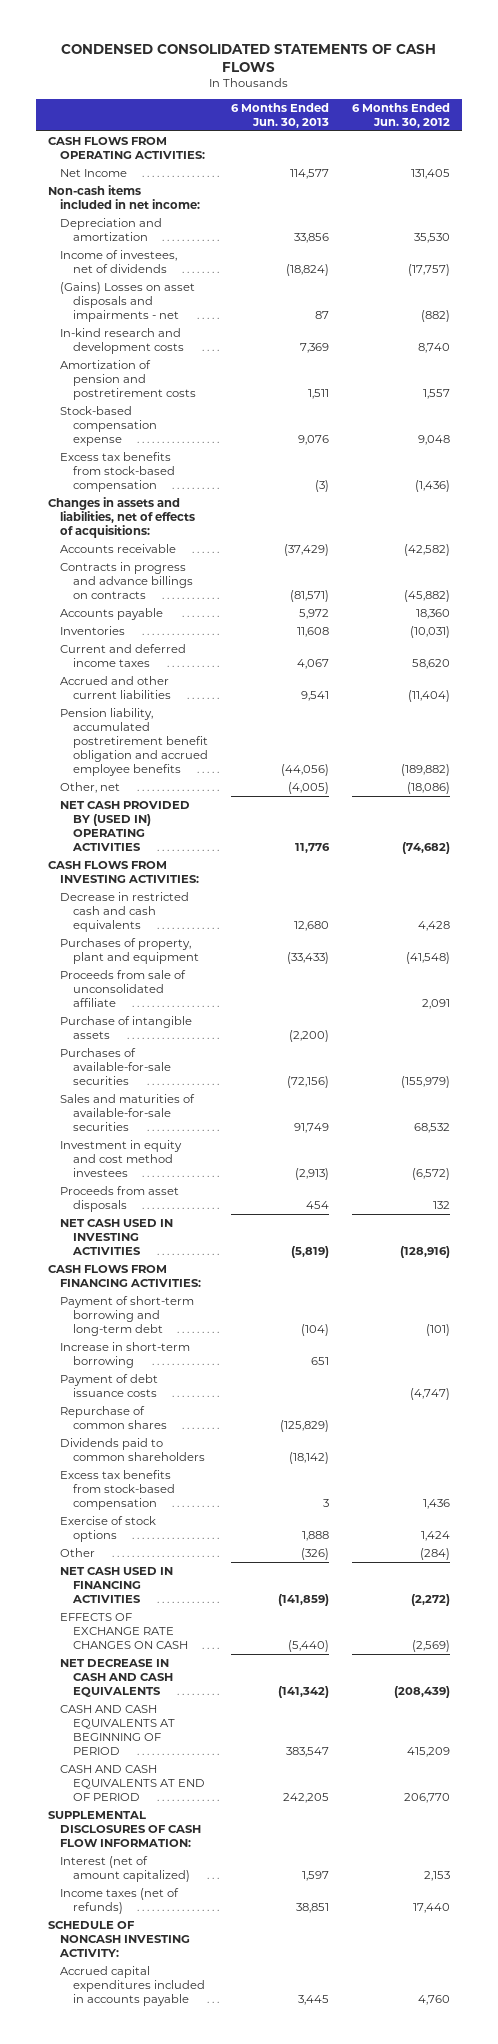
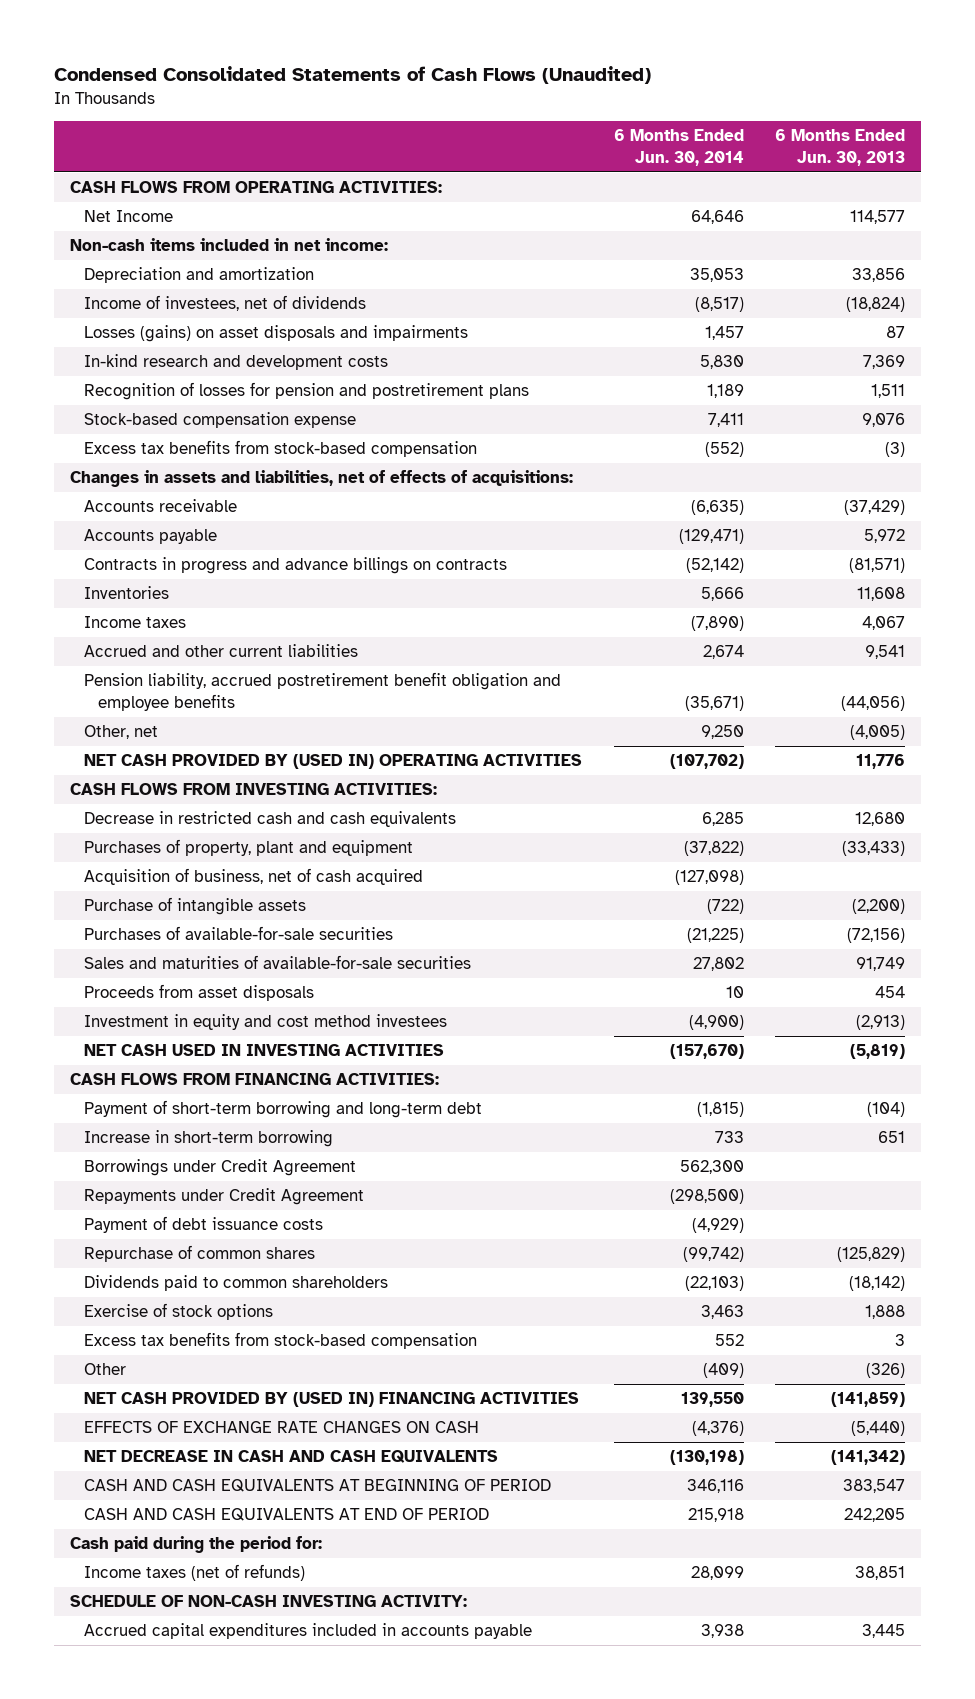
[61,43,437,72] CONDENSED CONSOLIDATED STATEMENTS OF CASH FLOWS -> [54,65,652,84] Condensed Consolidated Statements of Cash Flows (Unaudited)
[352,102,451,128] 6 Months Ended Jun. 30, 2012 -> none
none -> [613,129,744,167] 6 Months Ended Jun. 30, 2014
[60,281,196,323] (Gains) Losses on asset disposals and impairments - net -> [84,325,469,343] Losses (gains) on asset disposals and impairments
[60,359,196,401] Amortization of pension and postretirement costs -> [84,382,530,401] Recognition of losses for pension and postretirement plans
[60,561,193,600] Contracts in progress and advance billings on contracts -> [84,557,508,575] Contracts in progress and advance billings on contracts
[60,643,187,668] Current and deferred income taxes -> [84,616,187,629] Income taxes
[60,707,208,777] Pension liability, accumulated postretirement benefit obligation and accrued employee benefits -> [84,672,562,712] Pension liability, accrued postretirement benefit obligation and employee benefits
[60,969,187,1008] Proceeds from sale of unconsolidated affiliate -> none
none -> [84,868,424,886] Acquisition of business, net of cash acquired
[60,1139,183,1178] Investment in equity and cost method investees -> [84,1014,448,1031] Investment in equity and cost method investees
none -> [84,1159,357,1177] Borrowings under Credit Agreement
none -> [84,1188,365,1206] Repayments under Credit Agreement
[60,1469,175,1511] Excess tax benefits from stock-based compensation -> [84,1332,478,1350] Excess tax benefits from stock-based compensation
[60,1566,174,1604] NET CASH USED IN FINANCING ACTIVITIES -> [84,1392,580,1408] NET CASH PROVIDED BY (USED IN) FINANCING ACTIVITIES
[47,1810,202,1848] SUPPLEMENTAL DISCLOSURES OF CASH FLOW INFORMATION: -> none
[60,1855,190,1883] Interest (net of amount capitalized) -> none
none -> [69,1536,322,1554] Cash paid during the period for:
[47,1920,191,1958] SCHEDULE OF NONCASH INVESTING ACTIVITY: -> [69,1595,467,1608] SCHEDULE OF NON-CASH INVESTING ACTIVITY:

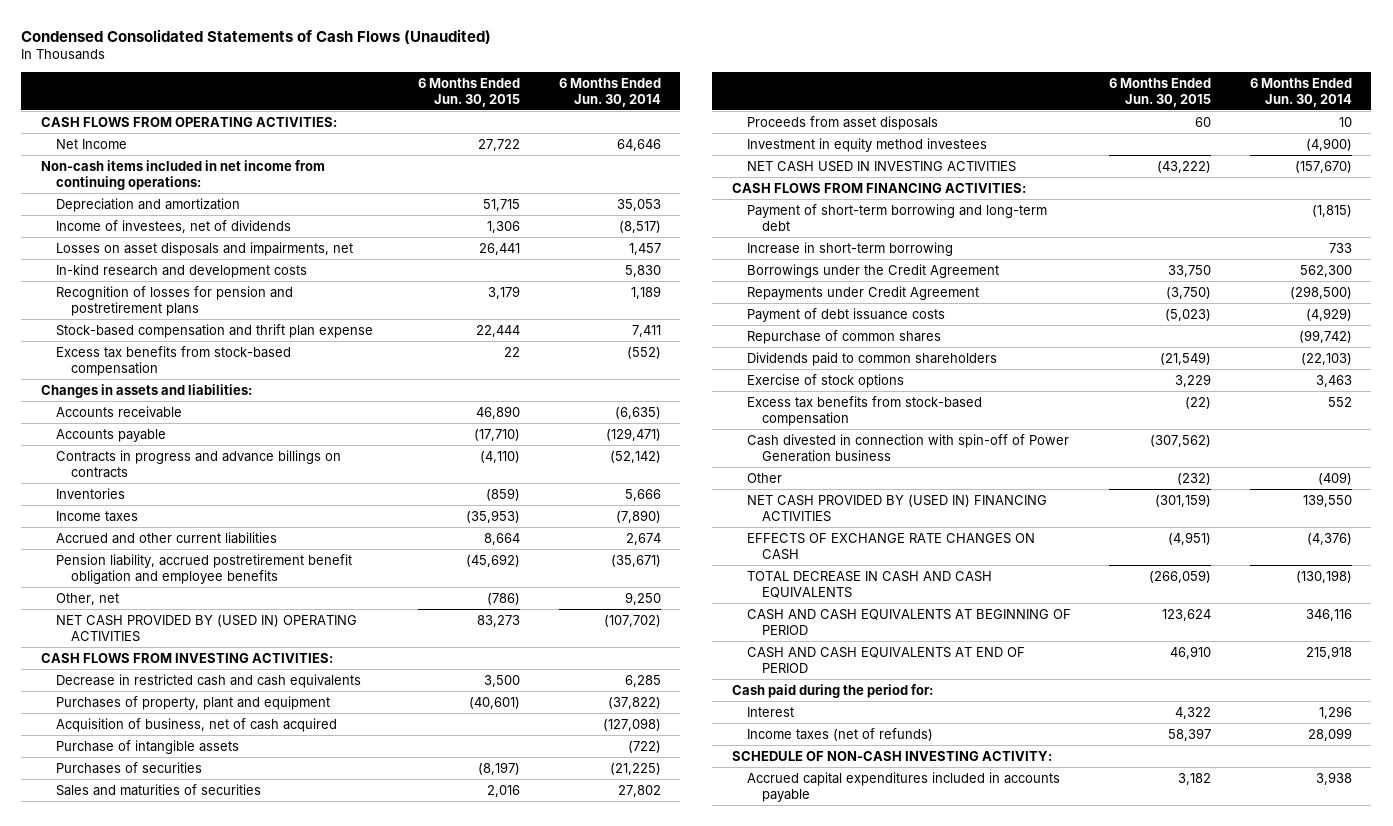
[775,129,906,167] 6 Months Ended Jun. 30, 2013 -> none
none -> [418,77,521,107] 6 Months Ended Jun. 30, 2015
[69,238,388,252] Non-cash items included in net income: -> [40,159,325,190] Non-cash items included in net income from continuing operations:
[84,325,469,343] Losses (gains) on asset disposals and impairments -> [55,241,353,256] Losses on asset disposals and impairments, net
[84,412,357,429] Stock-based compensation expense -> [55,323,373,338] Stock-based compensation and thrift plan expense
[69,470,573,488] Changes in assets and liabilities, net of effects of acquisitions: -> [40,383,252,398] Changes in assets and liabilities:
[84,926,394,941] Purchases of available-for-sale securities -> [55,761,202,774] Purchases of securities
[84,955,472,970] Sales and maturities of available-for-sale securities -> [55,783,261,796] Sales and maturities of securities
[84,1014,448,1031] Investment in equity and cost method investees -> [746,137,987,152] Investment in equity method investees
[84,1159,357,1177] Borrowings under Credit Agreement -> [746,263,999,278] Borrowings under the Credit Agreement
none -> [746,433,1069,462] Cash divested in connection with spin-off of Power Generation business
[84,1450,499,1464] NET DECREASE IN CASH AND CASH EQUIVALENTS -> [746,570,992,598] TOTAL DECREASE IN CASH AND CASH EQUIVALENTS
none -> [746,706,794,717] Interest

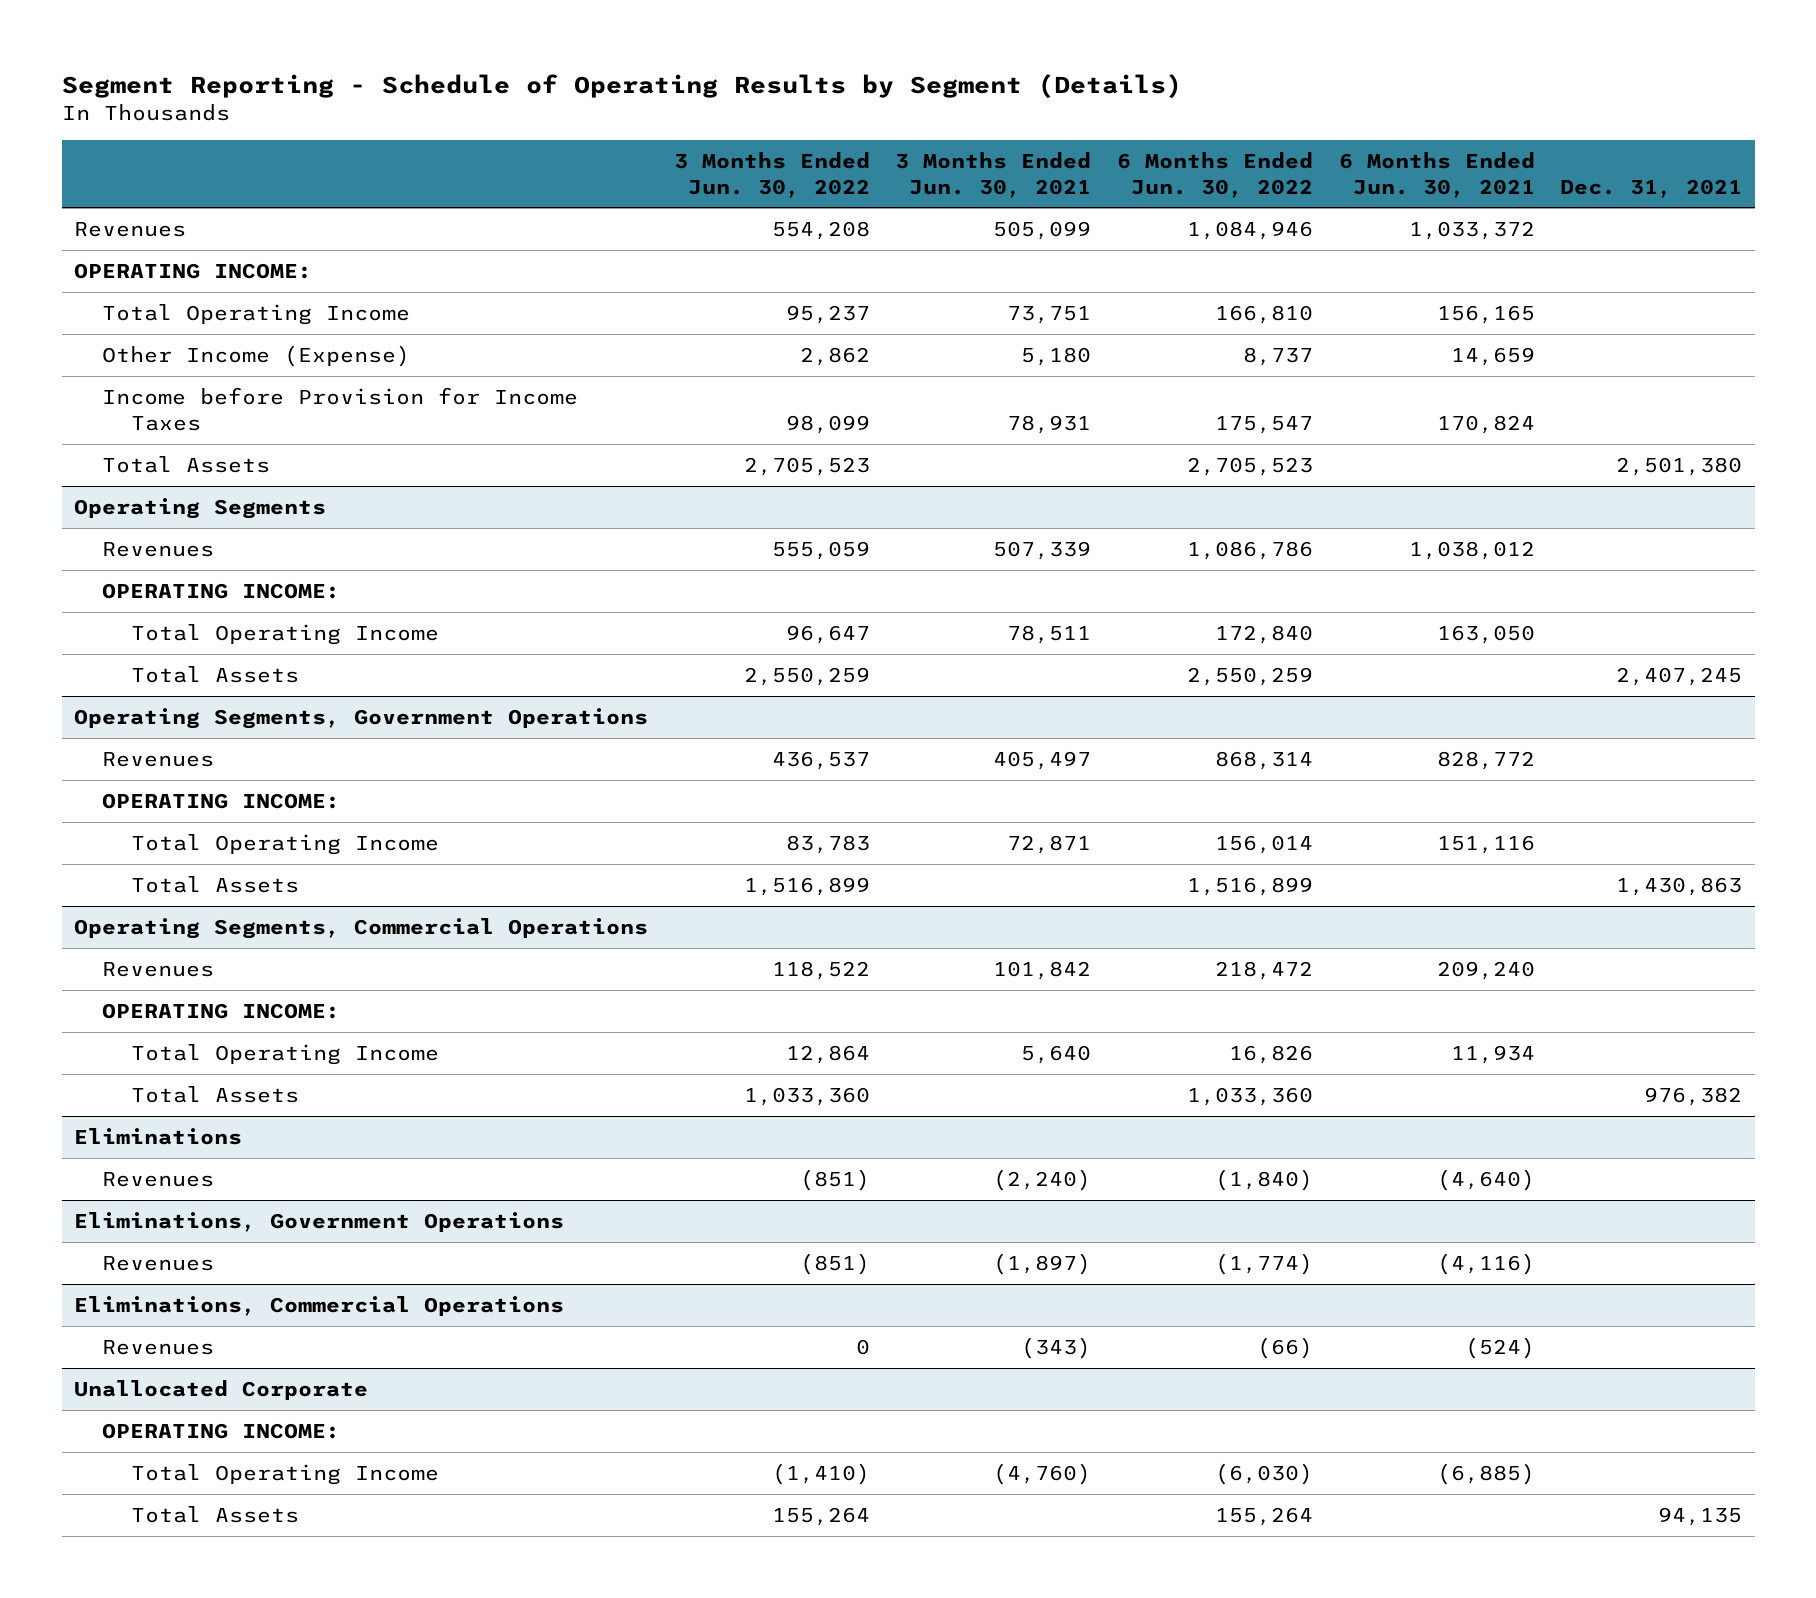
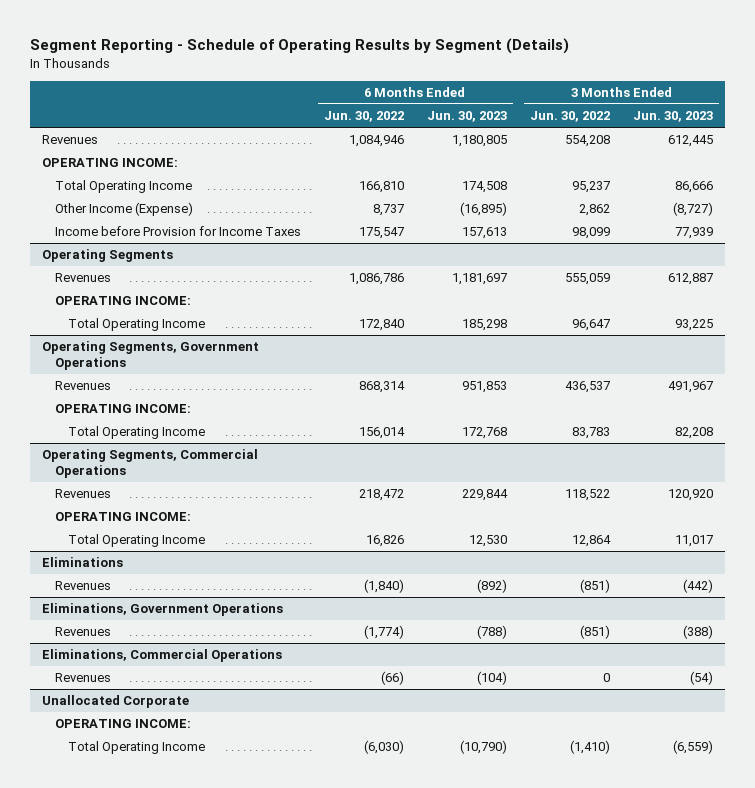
[895,151,1092,198] 3 Months Ended Jun. 30, 2021 -> none
[1338,151,1535,198] 6 Months Ended Jun. 30, 2021 -> none
[1560,178,1743,198] Dec. 31, 2021 -> none
none -> [427,111,508,123] Jun. 30, 2023
none -> [633,111,714,123] Jun. 30, 2023
[102,455,271,473] Total Assets -> none
[130,665,299,683] Total Assets -> none
[130,875,299,893] Total Assets -> none
[130,1085,299,1103] Total Assets -> none
[130,1505,299,1523] Total Assets -> none

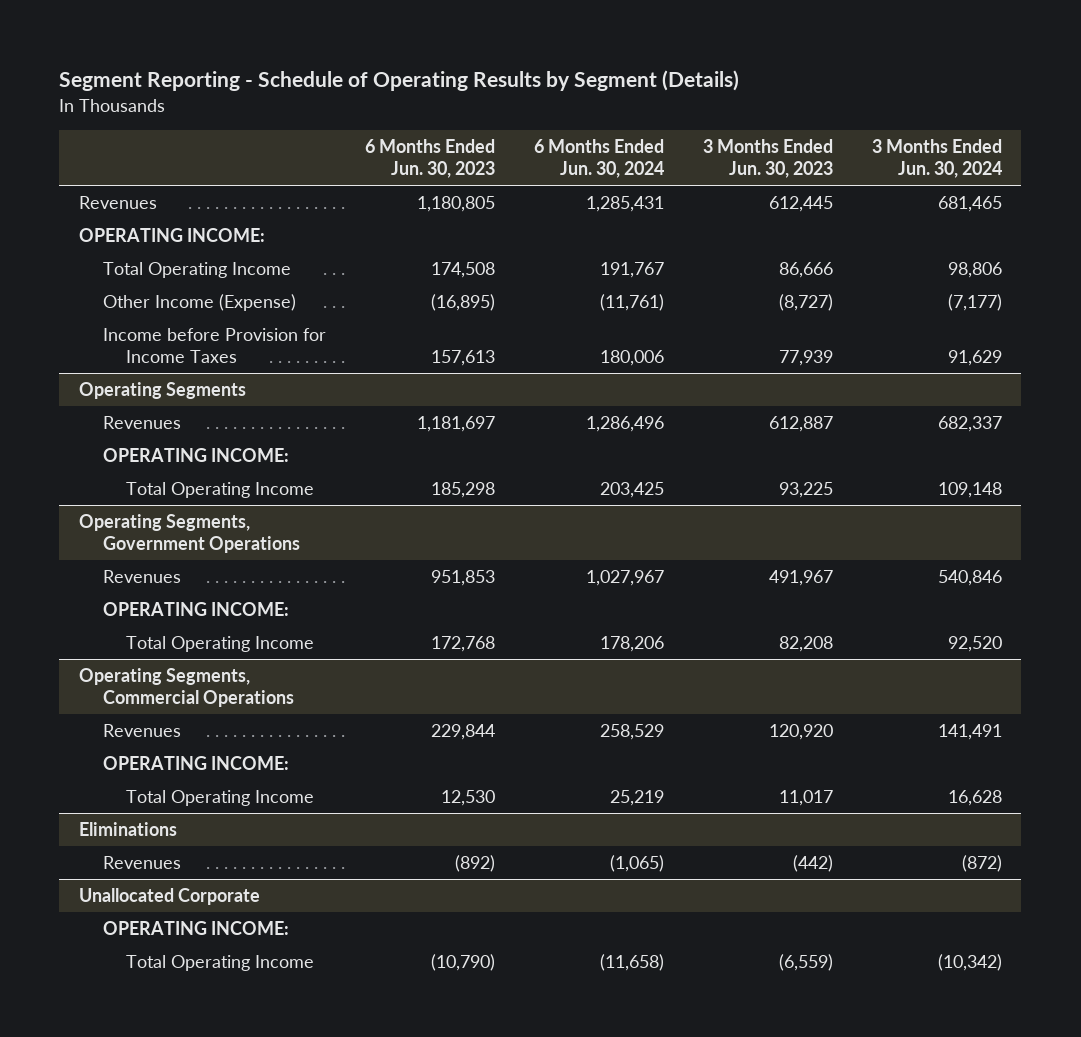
[323,111,404,123] Jun. 30, 2022 -> none
[530,111,611,123] Jun. 30, 2022 -> none
none -> [533,138,664,179] 6 Months Ended Jun. 30, 2024
none -> [871,138,1002,179] 3 Months Ended Jun. 30, 2024
[41,603,283,617] Eliminations, Government Operations -> none
[54,627,111,637] Revenues -> none
[41,649,282,663] Eliminations, Commercial Operations -> none
[54,673,111,683] Revenues -> none

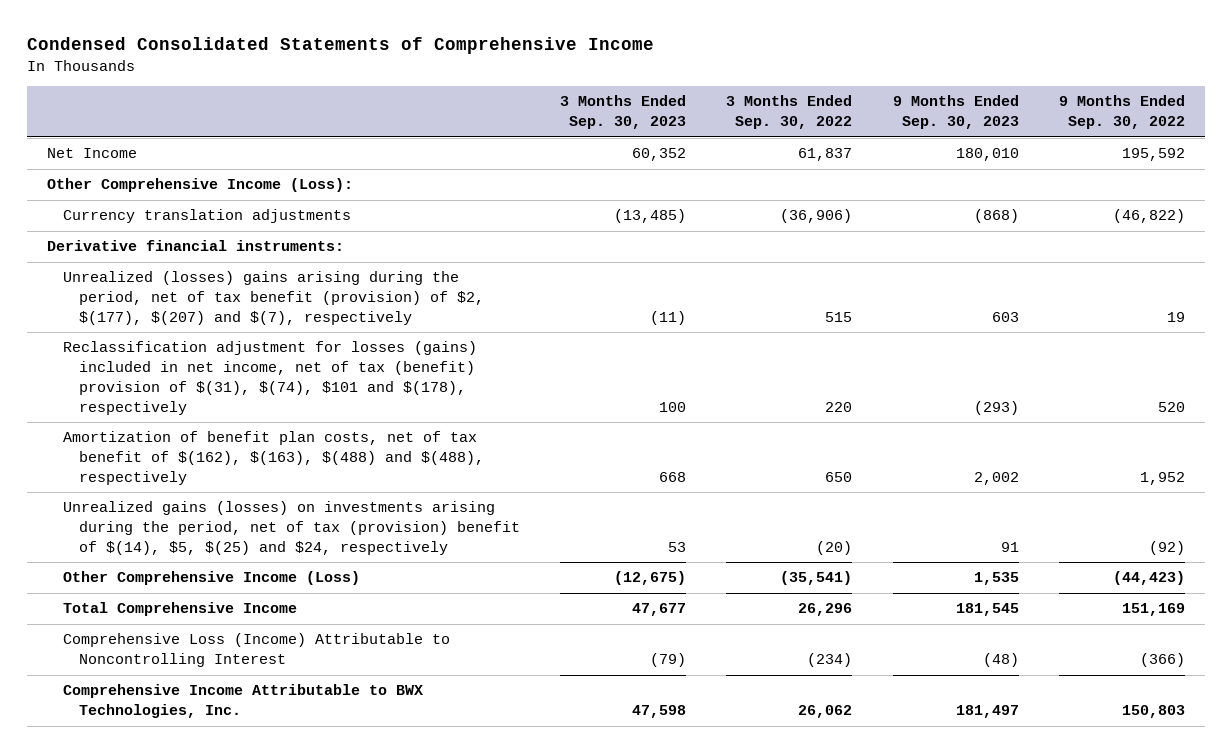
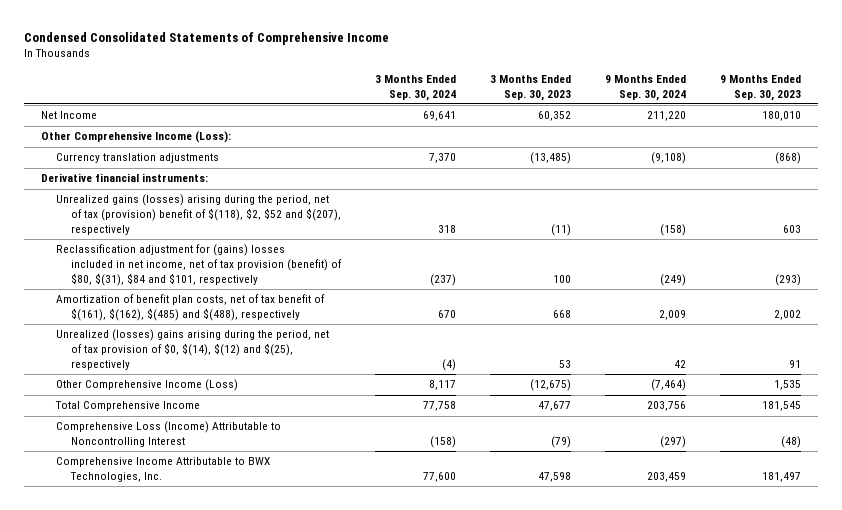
[726,95,853,130] 3 Months Ended Sep. 30, 2022 -> none
[1058,95,1185,130] 9 Months Ended Sep. 30, 2022 -> none
none -> [375,75,457,101] 3 Months Ended Sep. 30, 2024
none -> [604,75,686,101] 9 Months Ended Sep. 30, 2024
[62,271,484,325] Unrealized (losses) gains arising during the period, net of tax benefit (provision) of $2, $(177), $(207) and $(7), respectively -> [56,194,342,235] Unrealized gains (losses) arising during the period, net of tax (provision) benefit of $(118), $2, $52 and $(207), respectively
[62,341,477,415] Reclassification adjustment for losses (gains) included in net income, net of tax (benefit) provision of $(31), $(74), $101 and $(178), respectively -> [56,244,343,286] Reclassification adjustment for (gains) losses included in net income, net of tax provision (benefit) of $80, $(31), $84 and $101, respectively
[62,431,484,485] Amortization of benefit plan costs, net of tax benefit of $(162), $(163), $(488) and $(488), respectively -> [56,294,326,322] Amortization of benefit plan costs, net of tax benefit of $(161), $(162), $(485) and $(488), respectively
[62,501,520,555] Unrealized gains (losses) on investments arising during the period, net of tax (provision) benefit of $(14), $5, $(25) and $24, respectively -> [56,329,330,370] Unrealized (losses) gains arising during the period, net of tax provision of $0, $(14), $(12) and $(25), respectively

